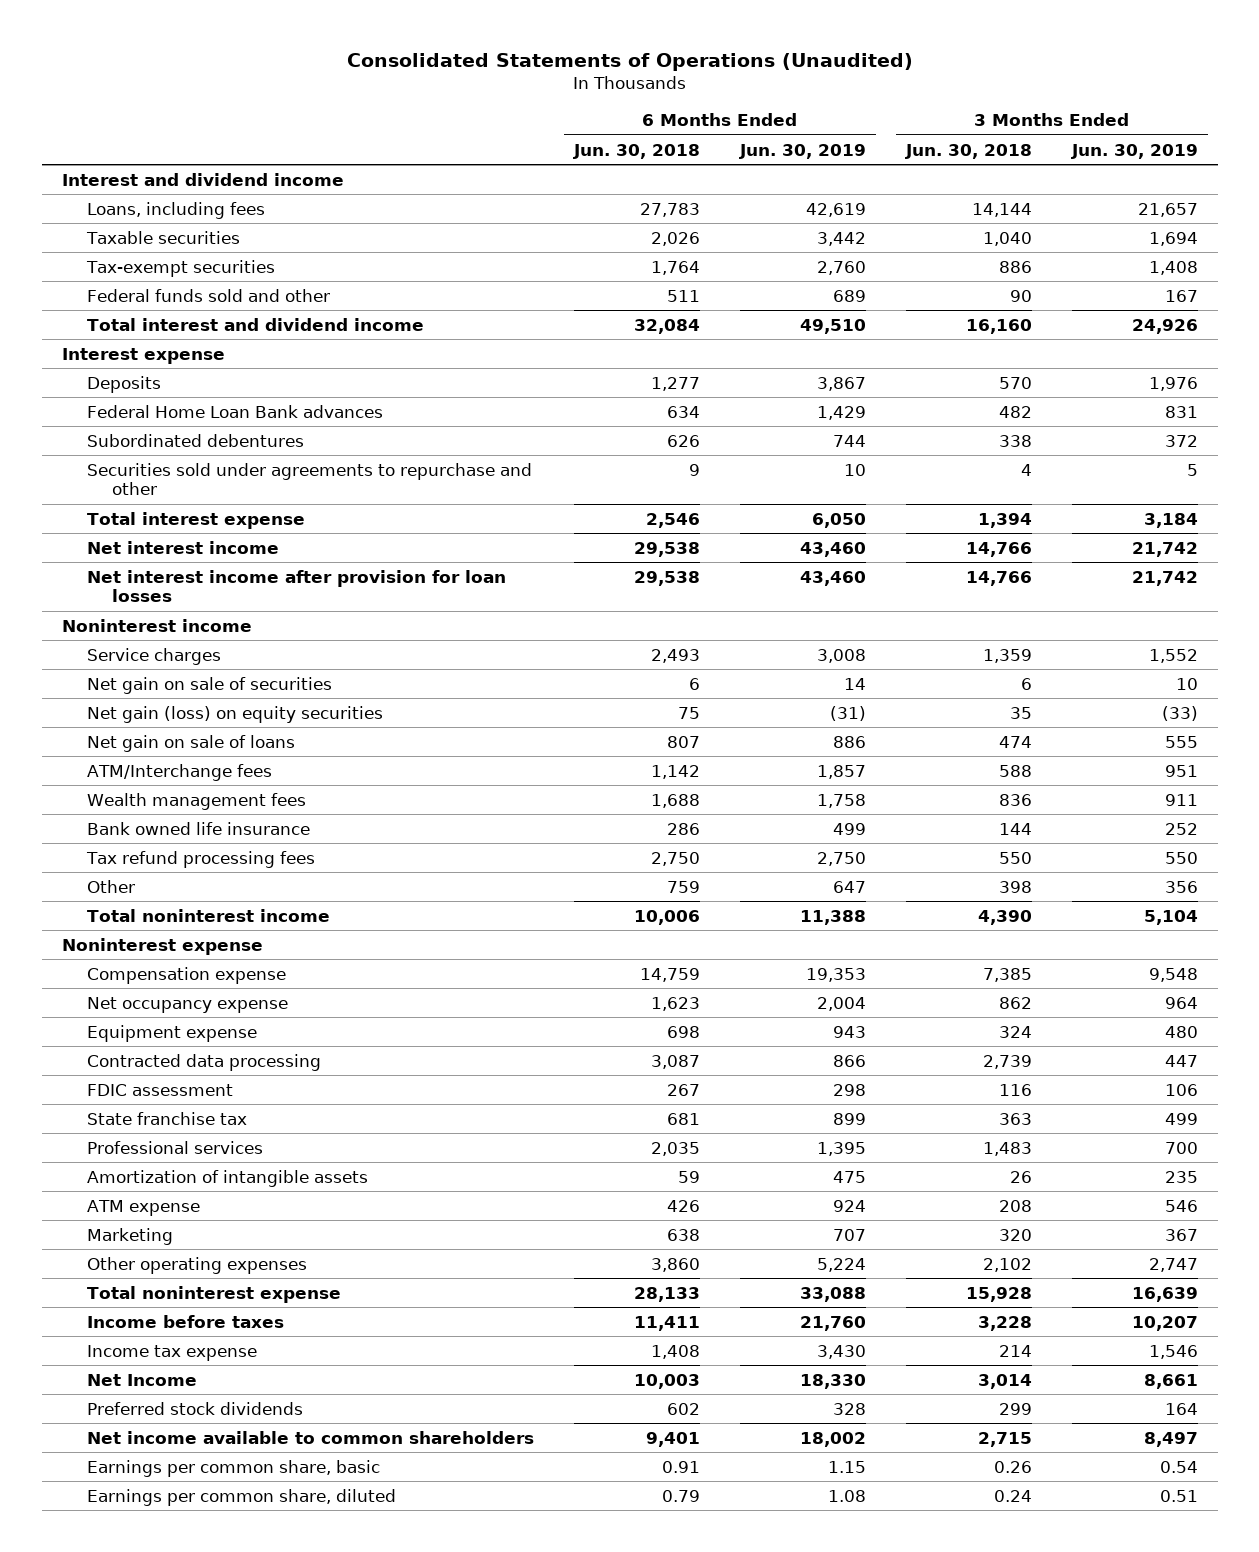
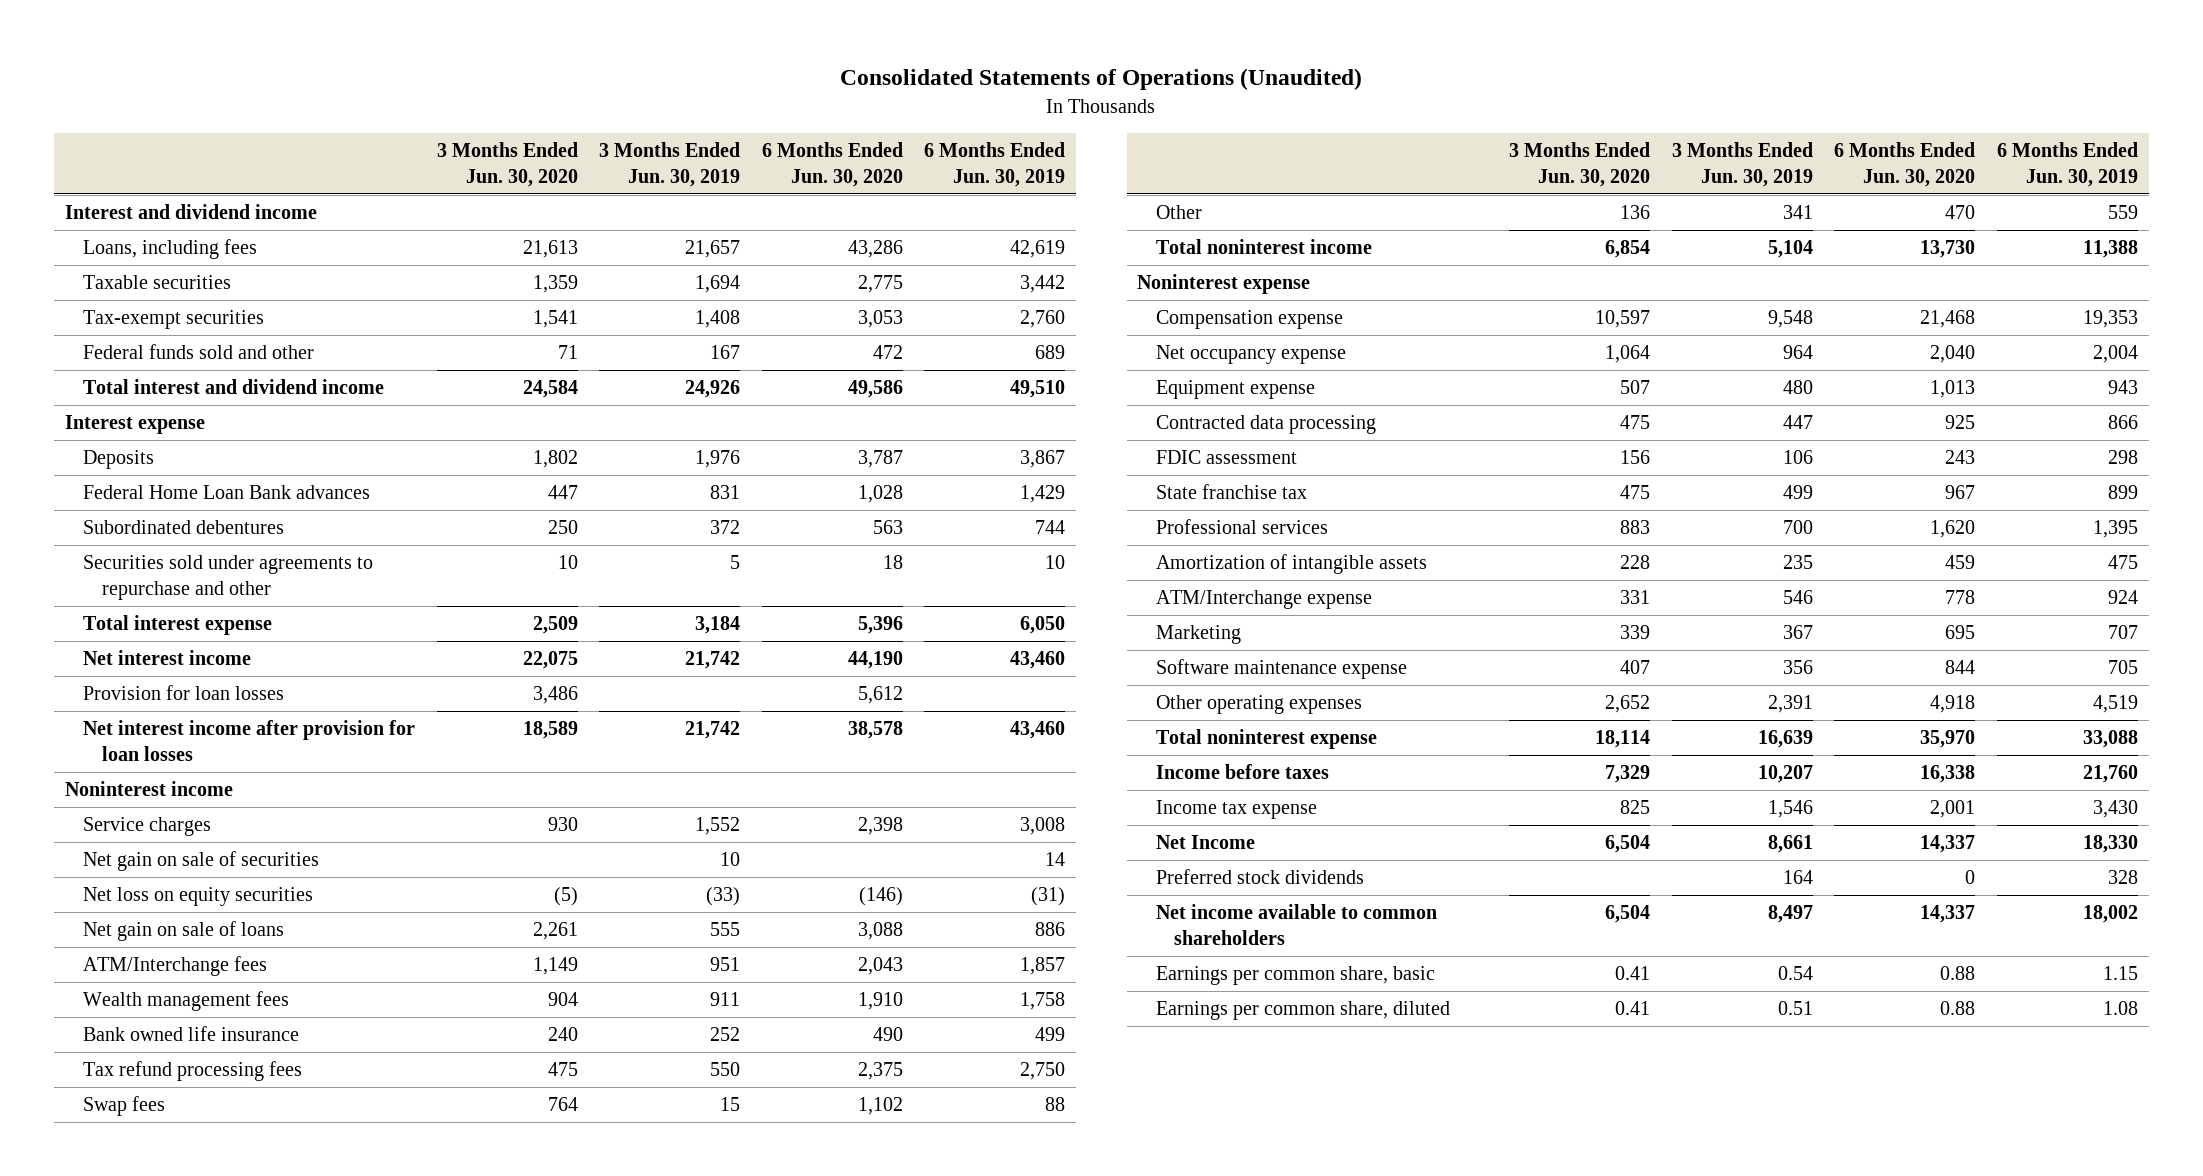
[572,143,700,159] Jun. 30, 2018 -> none
[904,143,1032,159] Jun. 30, 2018 -> none
none -> [436,142,578,188] 3 Months Ended Jun. 30, 2020
none -> [761,142,903,188] 6 Months Ended Jun. 30, 2020
none -> [83,685,285,701] Provision for loan losses
[86,705,383,723] Net gain (loss) on equity securities -> [83,887,314,907] Net loss on equity securities
none -> [83,1096,166,1117] Swap fees
[832,880,866,893] 647 -> [2107,205,2138,220] 559
[1164,880,1198,893] 356 -> [1782,205,1813,220] 341
[86,1199,200,1216] ATM expense -> [1155,590,1372,610] ATM/Interchange expense
none -> [1155,659,1407,680] Software maintenance expense
[816,1257,866,1272] 5,224 -> [2092,695,2138,714] 4,519
[1148,1257,1198,1272] 2,747 -> [1767,695,1813,714] 2,391

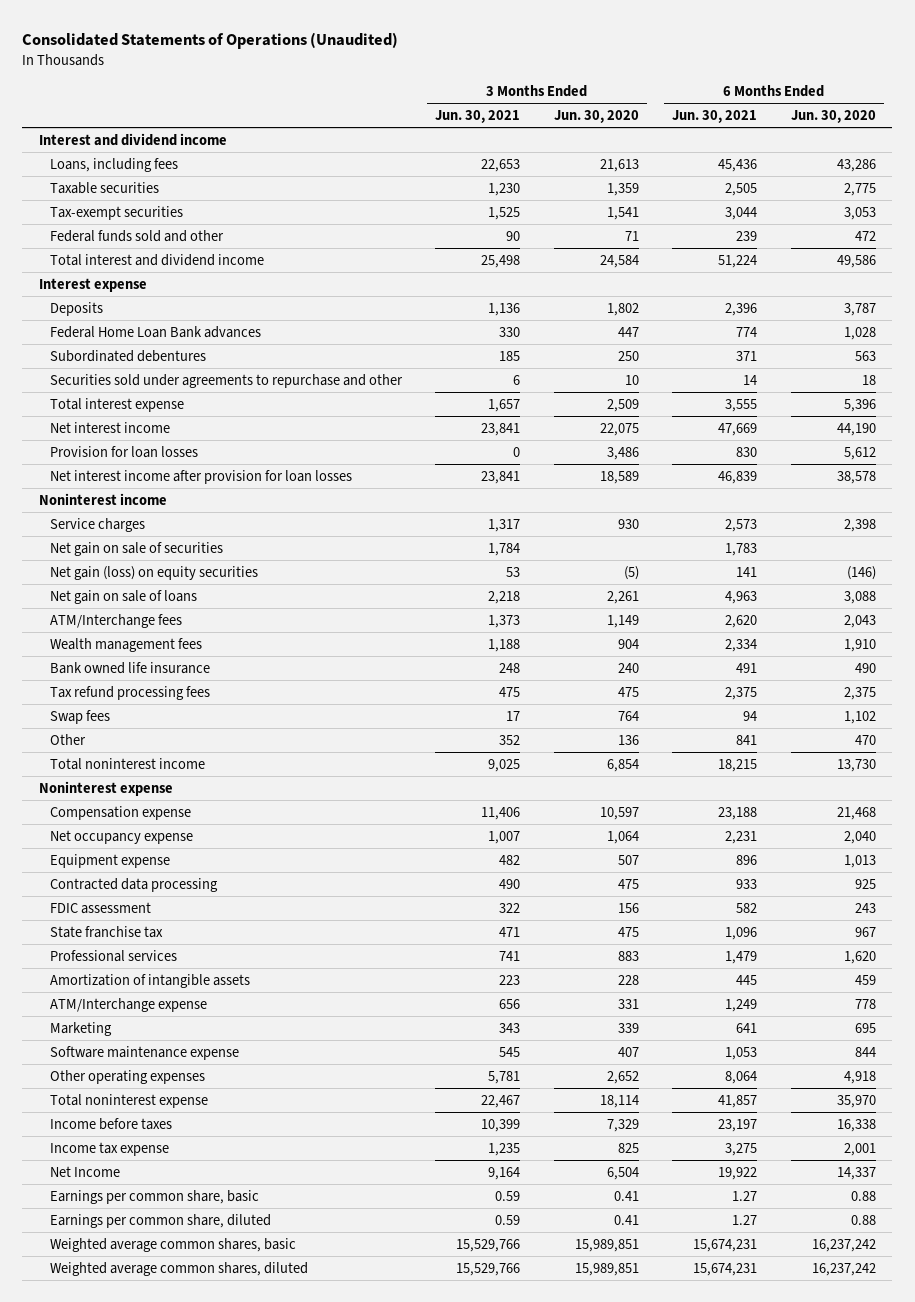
[599,142,741,188] 3 Months Ended Jun. 30, 2019 -> none
[924,142,1066,188] 6 Months Ended Jun. 30, 2019 -> none
none -> [435,110,521,124] Jun. 30, 2021
none -> [672,110,758,124] Jun. 30, 2021
[83,887,314,907] Net loss on equity securities -> [49,565,258,580] Net gain (loss) on equity securities
[1155,869,1364,885] Preferred stock dividends -> none
[1155,904,1437,946] Net income available to common shareholders -> none
none -> [49,1237,296,1252] Weighted average common shares, basic
none -> [49,1261,308,1276] Weighted average common shares, diluted

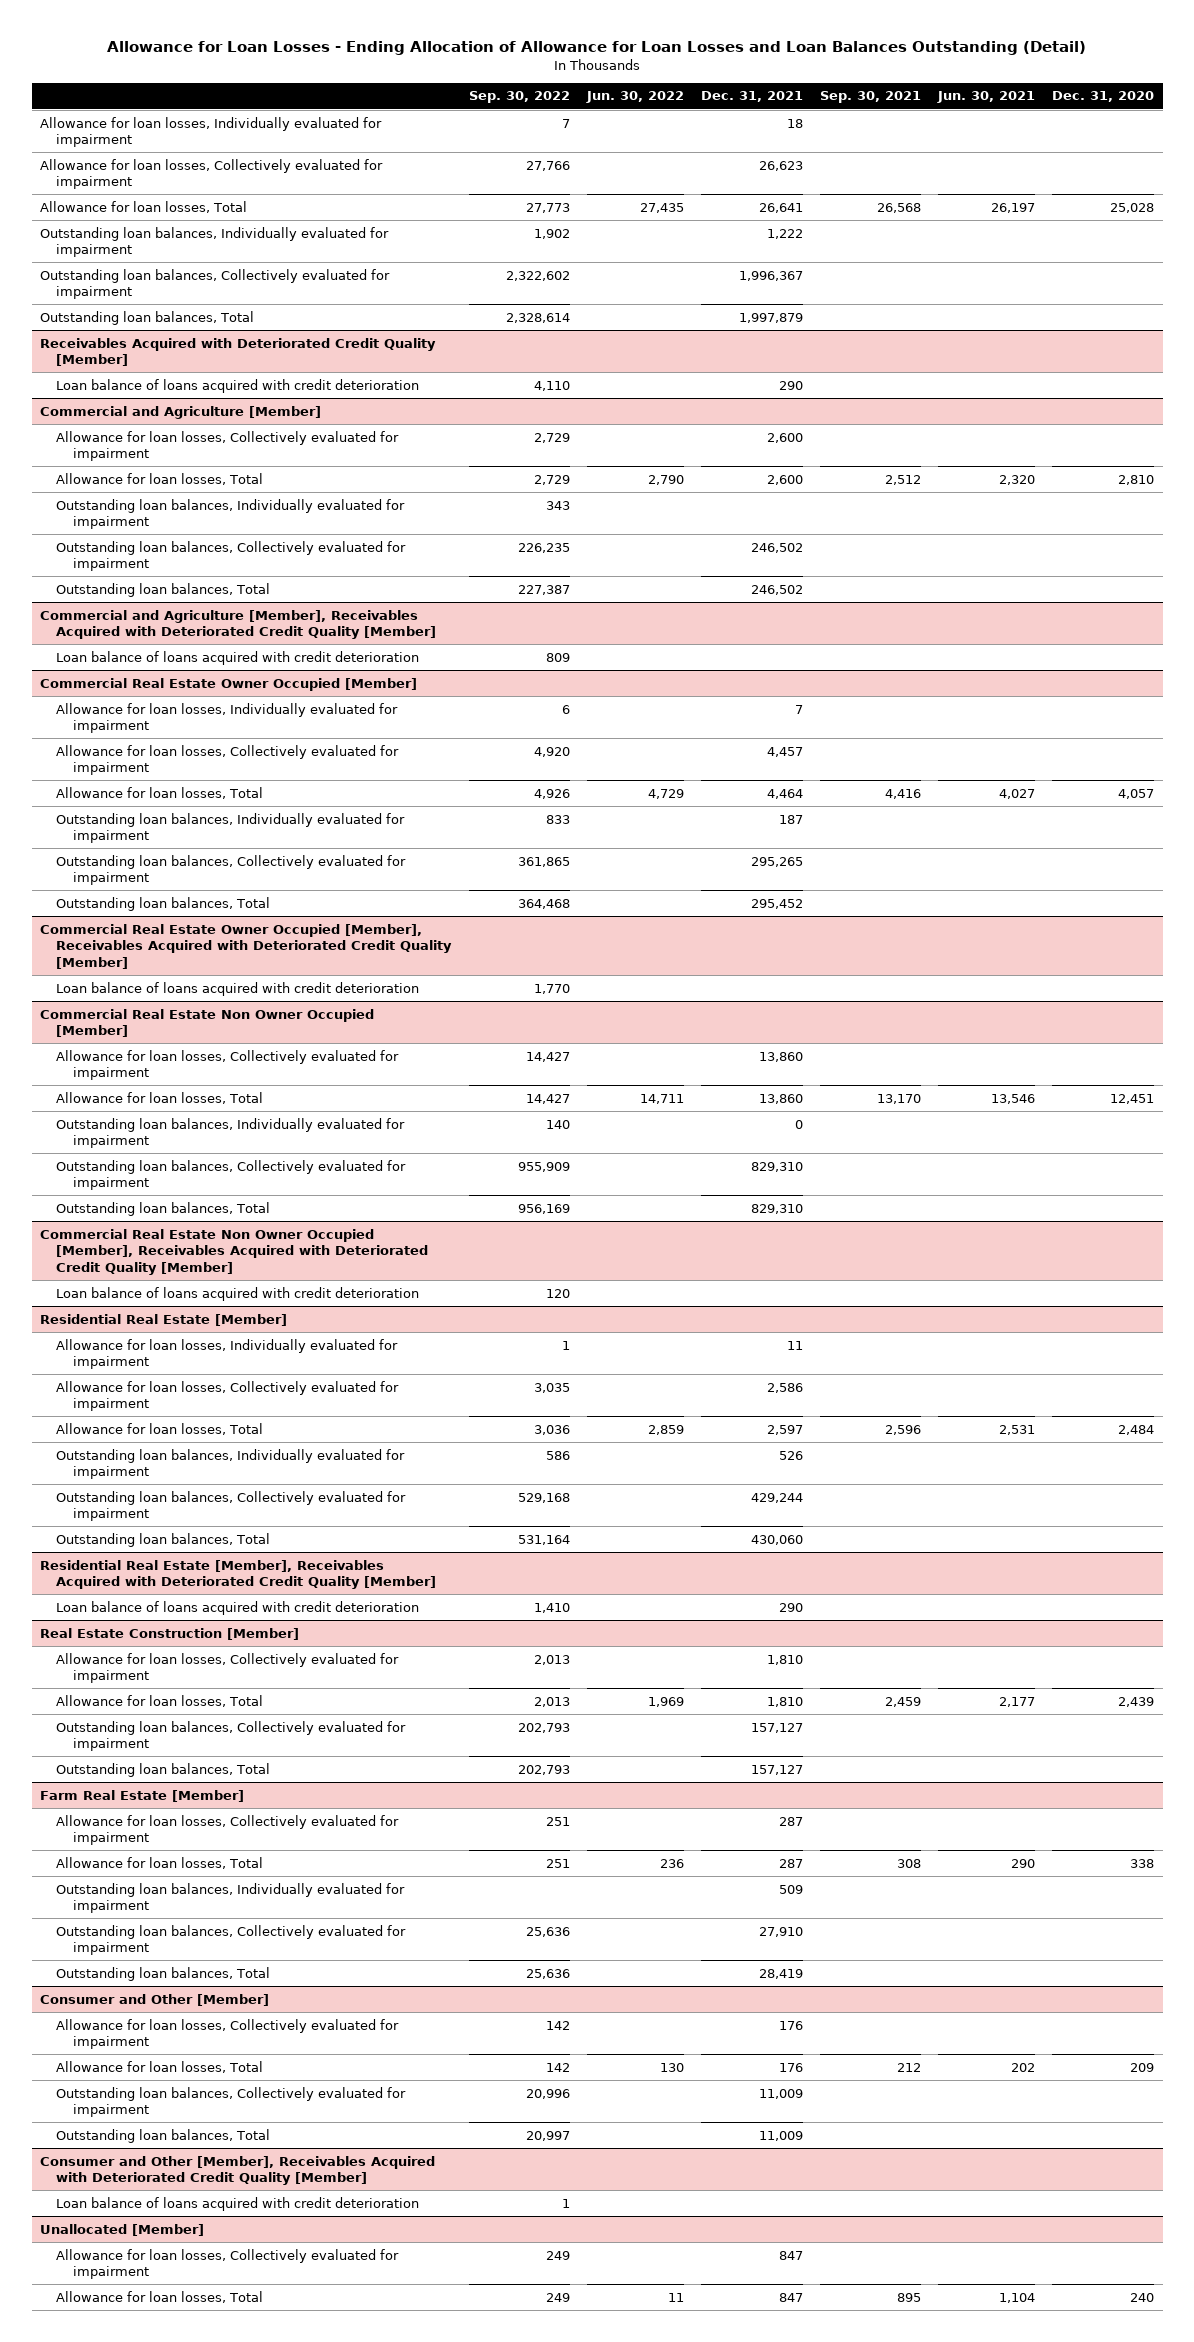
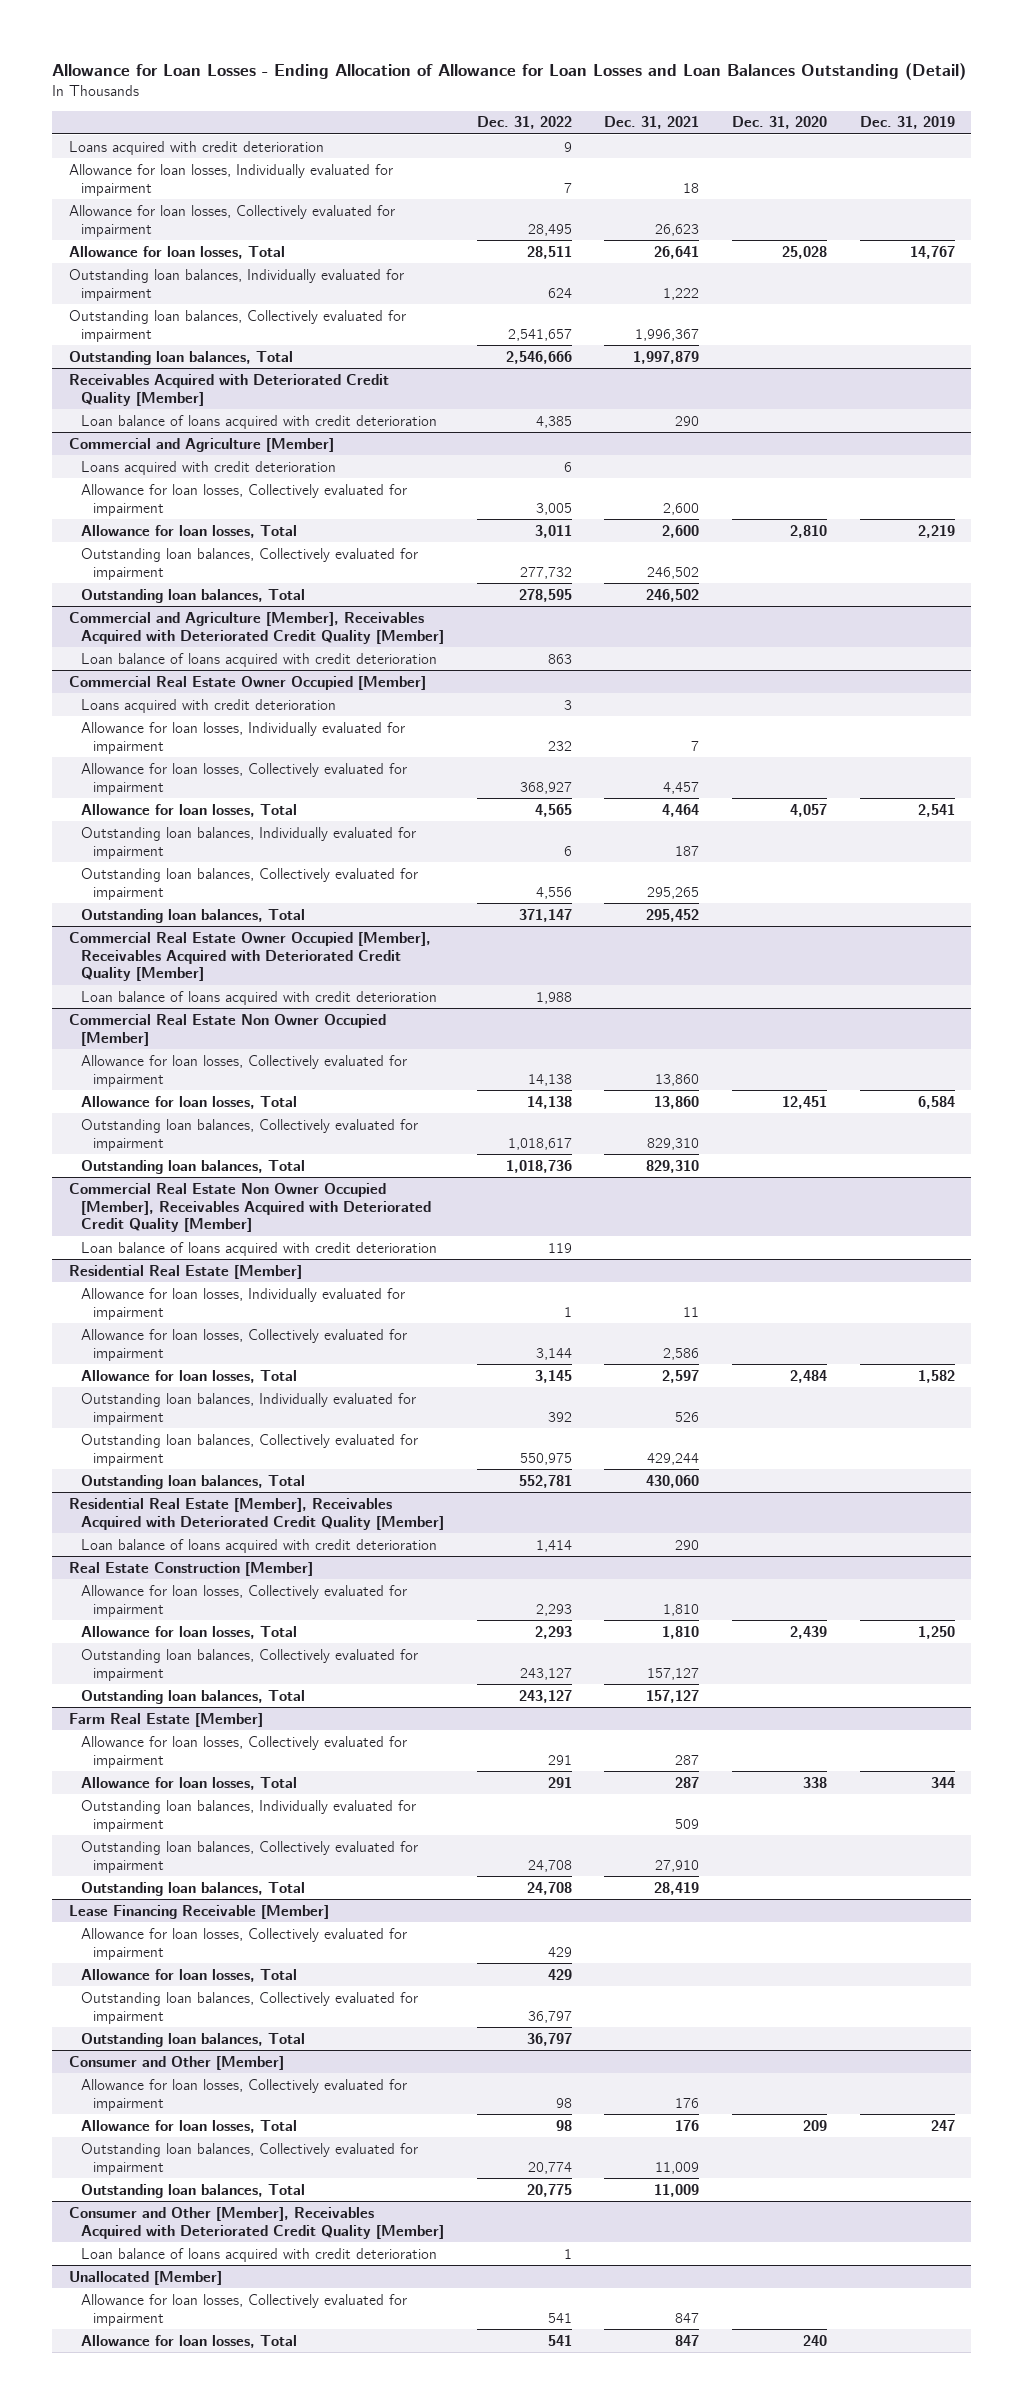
[468,91,570,104] Sep. 30, 2022 -> none
[585,91,684,104] Jun. 30, 2022 -> none
[819,91,921,104] Sep. 30, 2021 -> none
[936,91,1035,104] Jun. 30, 2021 -> none
none -> [476,116,572,130] Dec. 31, 2022
none -> [859,116,955,130] Dec. 31, 2019
none -> [68,140,324,155] Loans acquired with credit deterioration
none -> [80,460,336,475] Loans acquired with credit deterioration
[56,498,406,530] Outstanding loan balances, Individually evaluated for impairment -> none
none -> [80,698,336,713] Loans acquired with credit deterioration
[56,1117,406,1149] Outstanding loan balances, Individually evaluated for impairment -> none
none -> [68,1904,329,1919] Lease Financing Receivable [Member]
none -> [80,1927,407,1960] Allowance for loan losses, Collectively evaluated for impairment
none -> [80,1968,297,1982] Allowance for loan losses, Total
none -> [80,1991,418,2024] Outstanding loan balances, Collectively evaluated for impairment
none -> [80,2032,305,2047] Outstanding loan balances, Total

